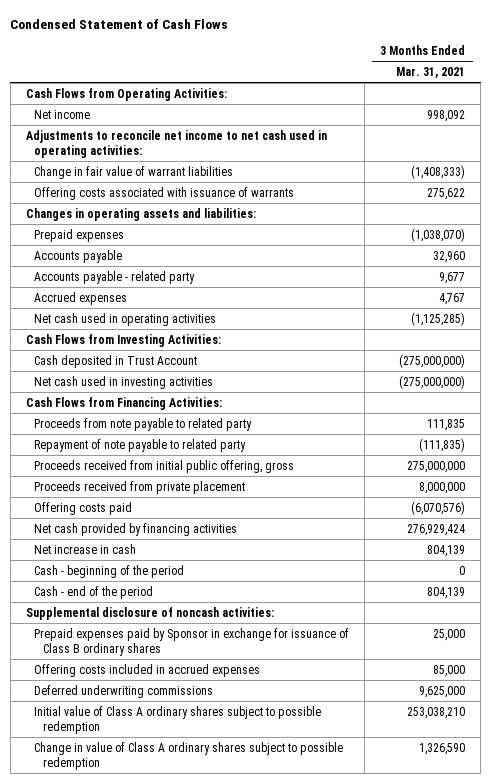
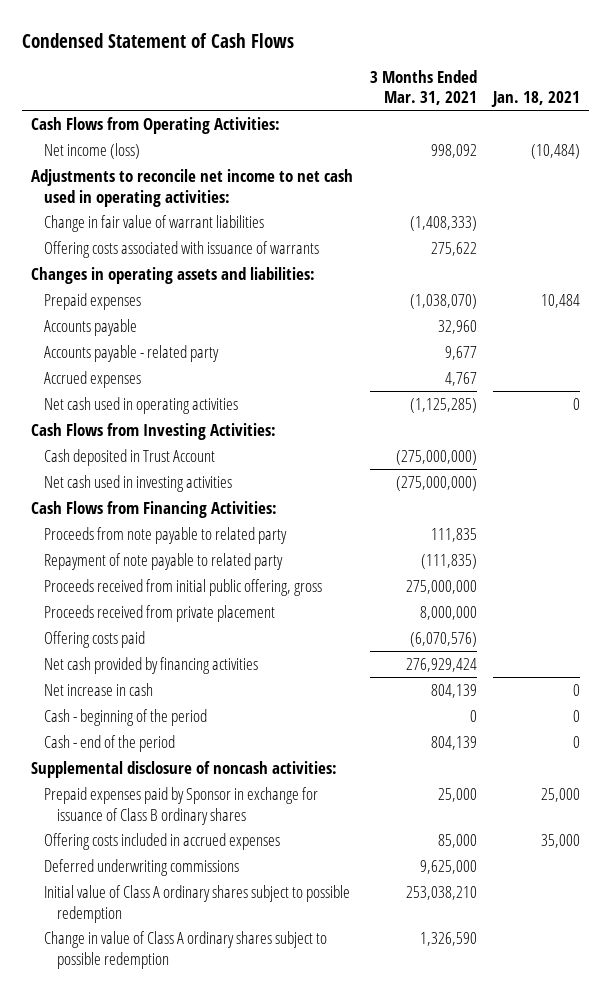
none -> [491,91,581,108] Jan. 18, 2021
[34,109,91,119] Net income -> [43,142,140,159] Net income (loss)

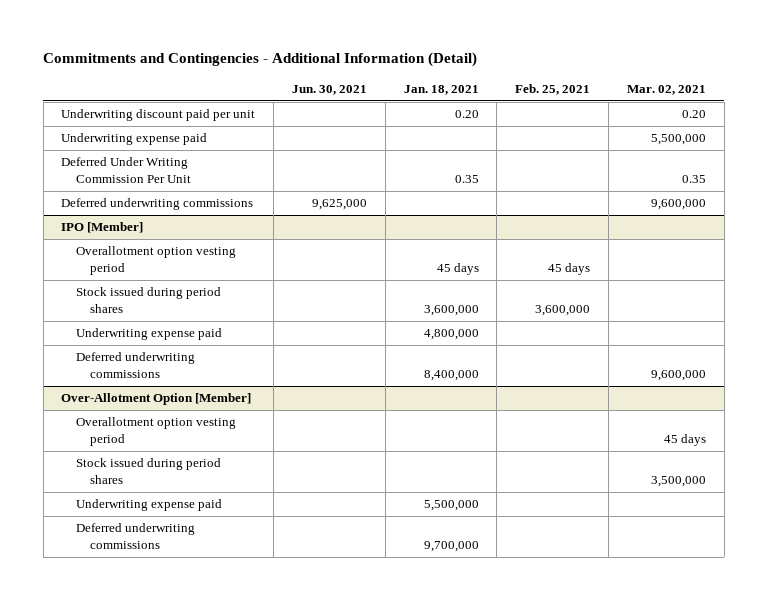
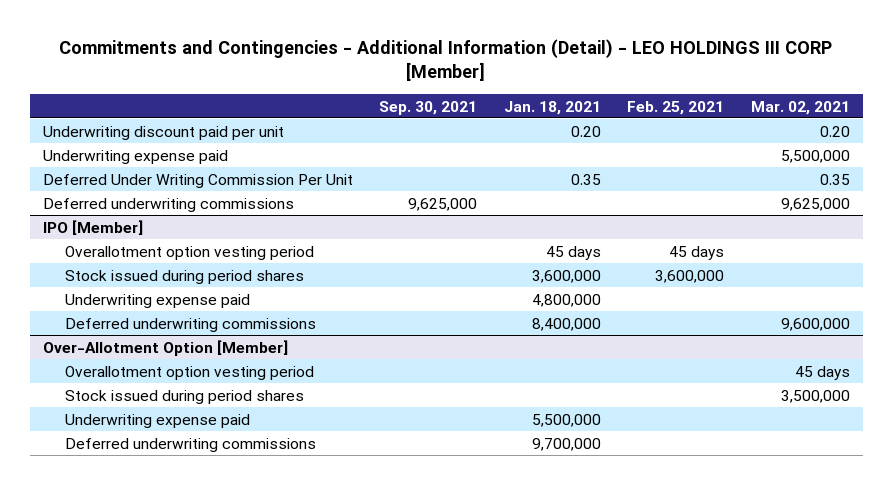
[43,52,478,68] Commitments and Contingencies - Additional Information (Detail) -> [59,38,833,82] Commitments and Contingencies - Additional Information (Detail) - LEO HOLDINGS III CORP [Member]
[291,84,367,95] Jun. 30, 2021 -> none
none -> [379,100,478,115] Sep. 30, 2021
[650,199,706,211] 9,600,000 -> [780,197,850,211] 9,625,000

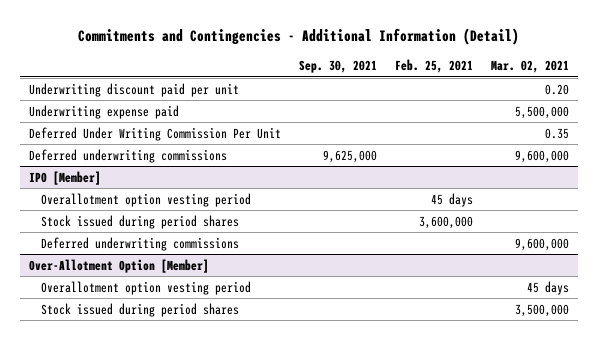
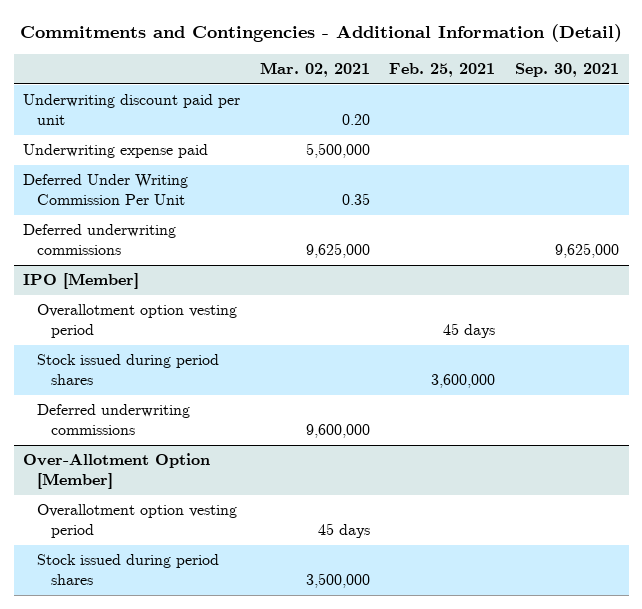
[515,149,570,163] 9,600,000 -> [305,243,370,259] 9,625,000

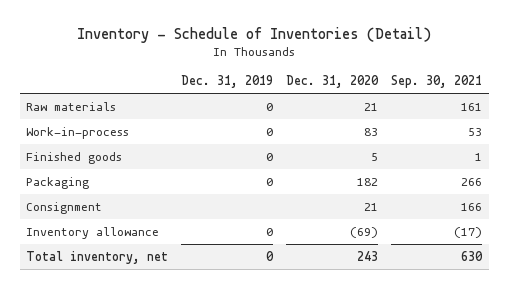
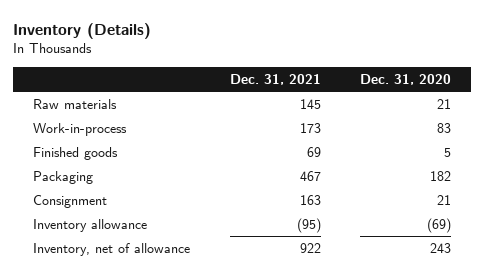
[77,26,432,43] Inventory - Schedule of Inventories (Detail) -> [13,22,152,39] Inventory (Details)
[181,75,274,89] Dec. 31, 2019 -> none
[391,75,483,89] Sep. 30, 2021 -> none
none -> [229,73,321,85] Dec. 31, 2021
[26,250,169,264] Total inventory, net -> [33,242,191,256] Inventory, net of allowance

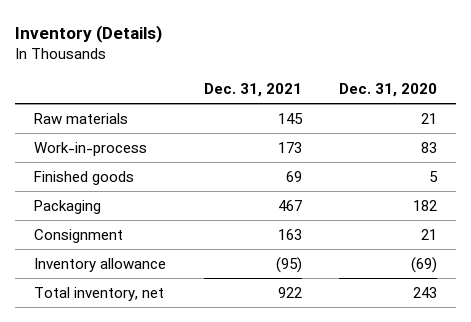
[33,242,191,256] Inventory, net of allowance -> [34,287,165,302] Total inventory, net

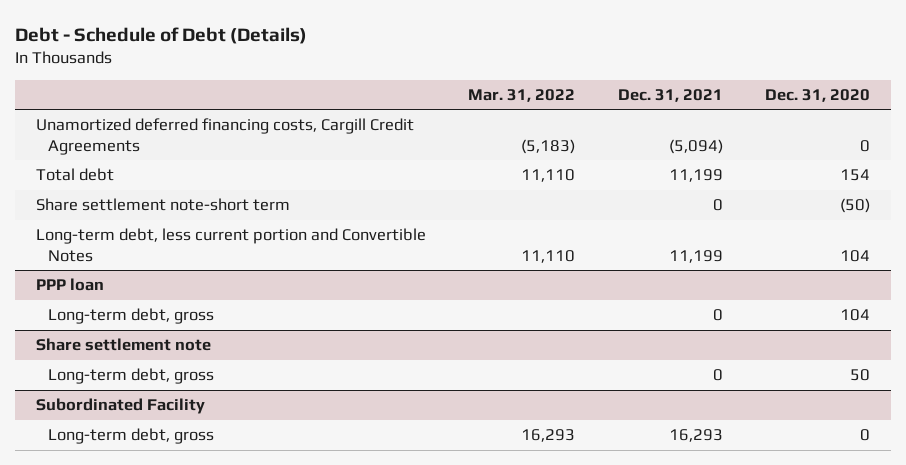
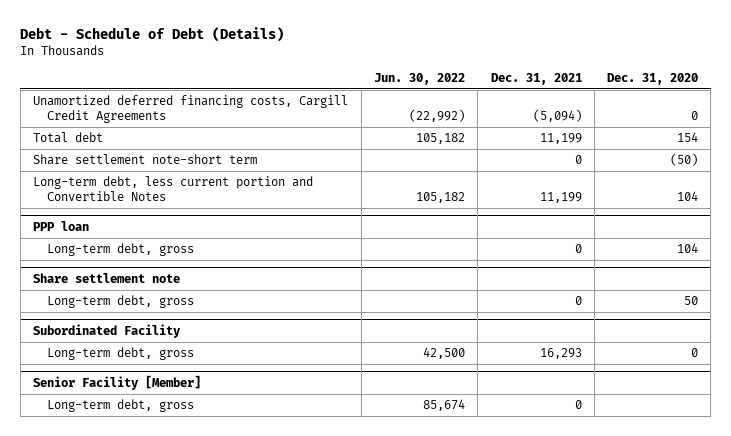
[468,89,576,103] Mar. 31, 2022 -> none
none -> [373,72,465,85] Jun. 30, 2022
none -> [33,374,202,390] Senior Facility [Member]
none -> [46,399,194,413] Long-term debt, gross

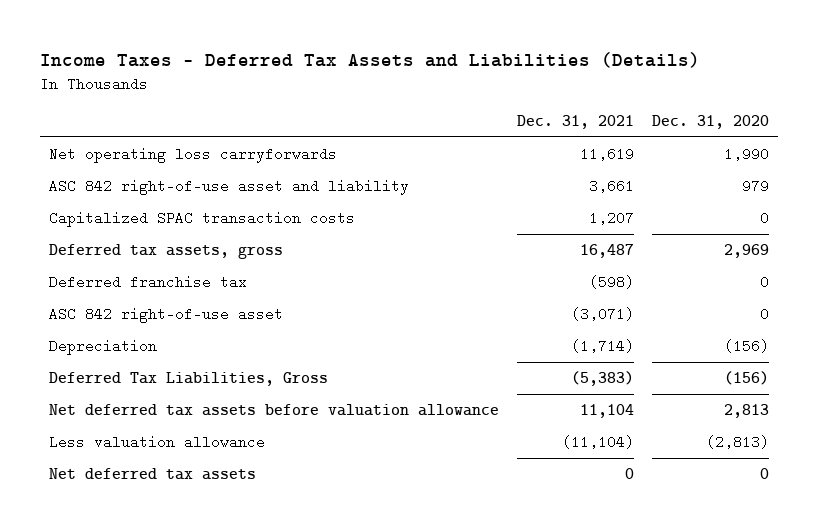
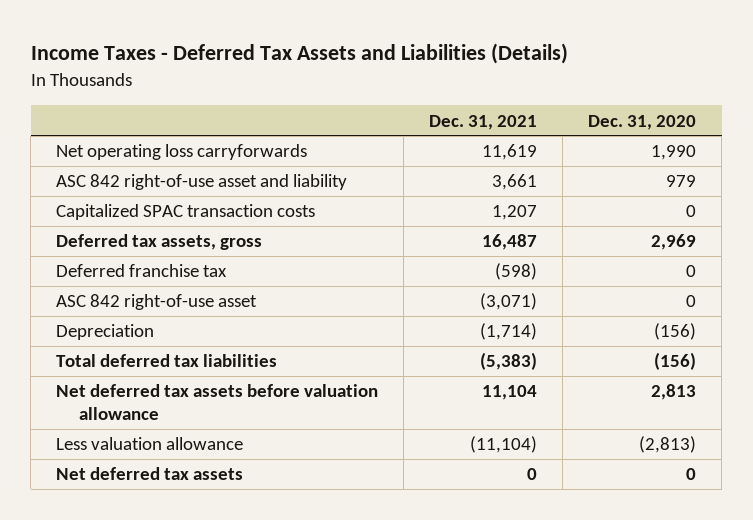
[48,371,328,386] Deferred Tax Liabilities, Gross -> [56,354,278,368] Total deferred tax liabilities

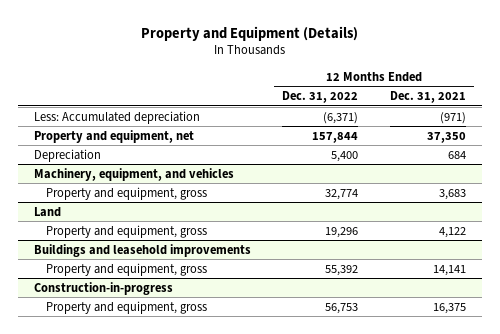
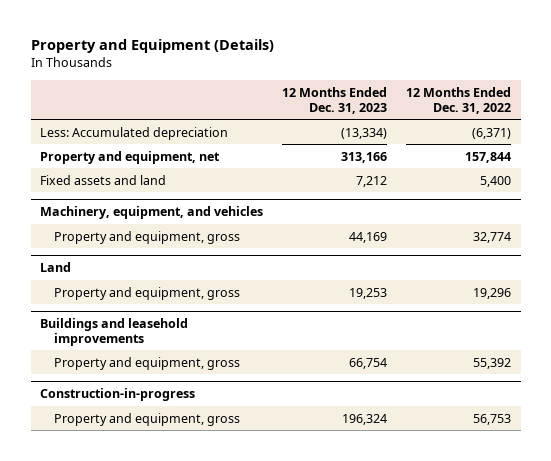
[389,91,466,104] Dec. 31, 2021 -> none
none -> [282,86,388,114] 12 Months Ended Dec. 31, 2023
[33,148,101,162] Depreciation -> [40,174,167,185] Fixed assets and land

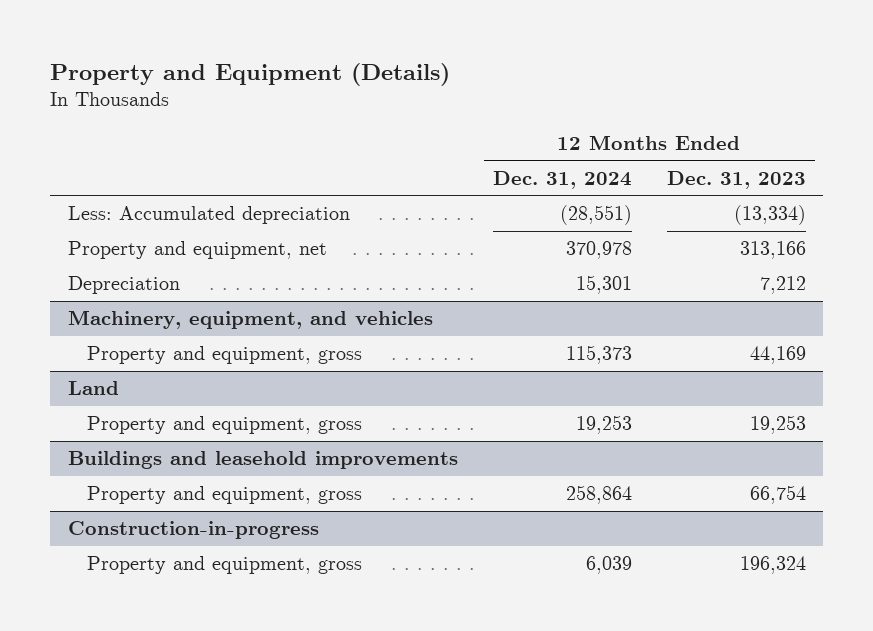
[406,86,512,114] 12 Months Ended Dec. 31, 2022 -> none
none -> [492,170,632,189] Dec. 31, 2024
[40,174,167,185] Fixed assets and land -> [67,276,180,295] Depreciation

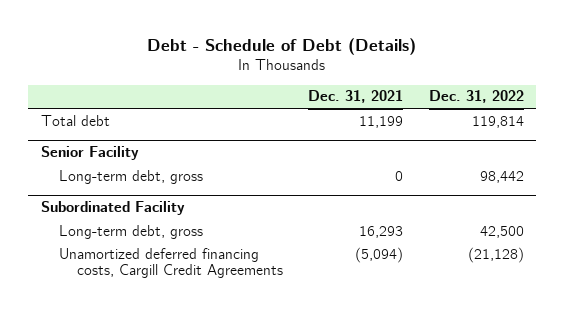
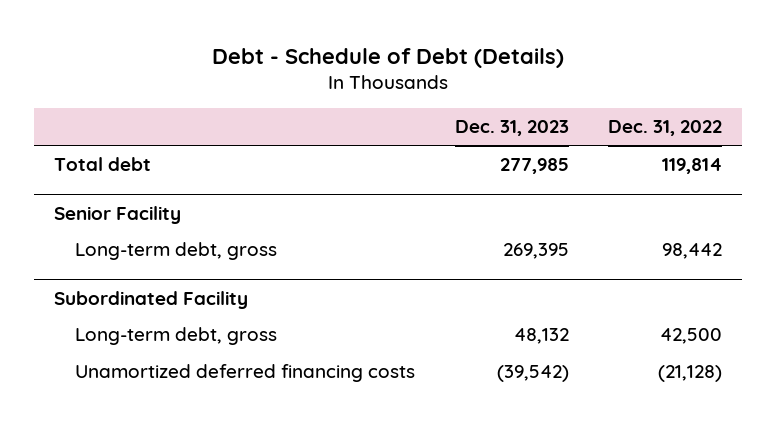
[308,90,404,104] Dec. 31, 2021 -> none
none -> [454,120,569,137] Dec. 31, 2023
[58,247,283,279] Unamortized deferred financing costs, Cargill Credit Agreements -> [74,364,415,383] Unamortized deferred financing costs

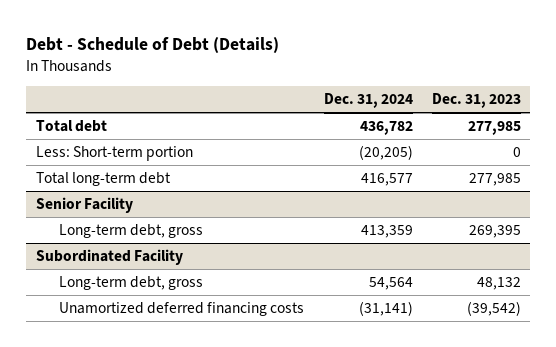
[608,120,723,137] Dec. 31, 2022 -> none
none -> [323,93,413,109] Dec. 31, 2024
none -> [35,146,193,162] Less: Short-term portion
none -> [35,172,171,187] Total long-term debt

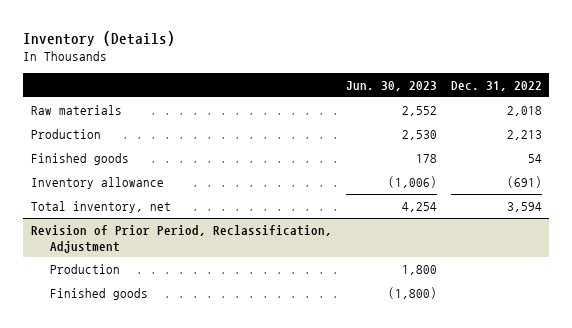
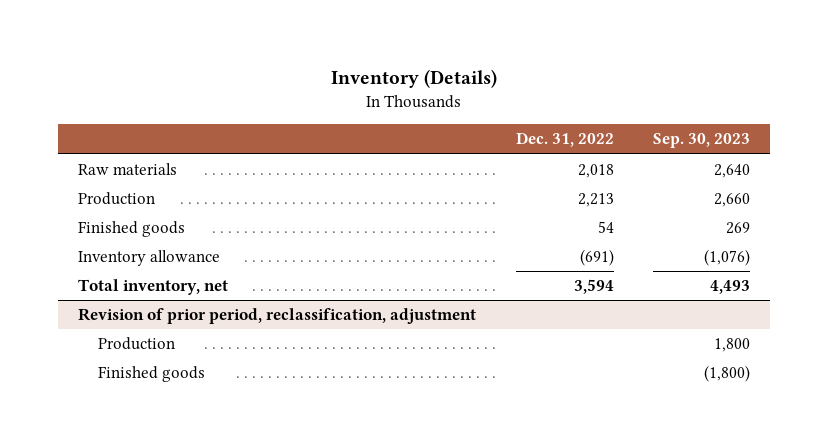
[345,80,437,91] Jun. 30, 2023 -> none
none -> [653,133,751,149] Sep. 30, 2023
[30,224,332,253] Revision of Prior Period, Reclassification, Adjustment -> [77,308,476,325] Revision of prior period, reclassification, adjustment

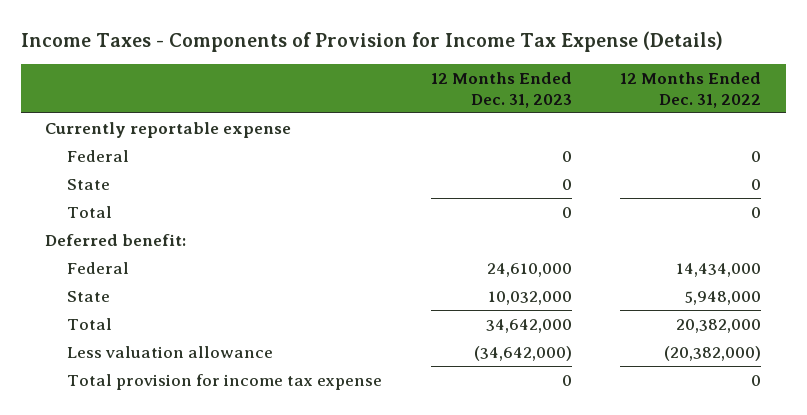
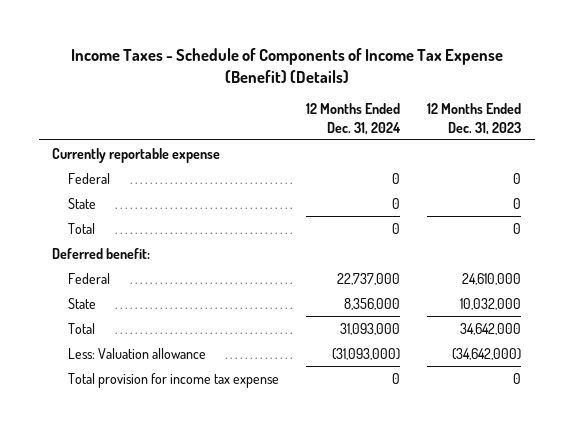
[20,31,723,53] Income Taxes - Components of Provision for Income Tax Expense (Details) -> [70,47,503,83] Income Taxes - Schedule of Components of Income Tax Expense (Benefit) (Details)
[620,72,762,108] 12 Months Ended Dec. 31, 2022 -> none
none -> [306,103,402,135] 12 Months Ended Dec. 31, 2024
[66,345,273,358] Less valuation allowance -> [67,347,206,359] Less: Valuation allowance

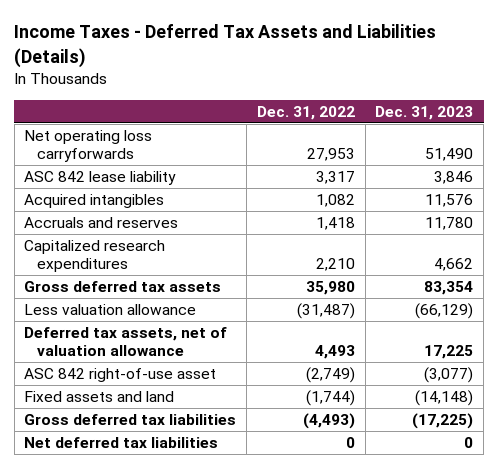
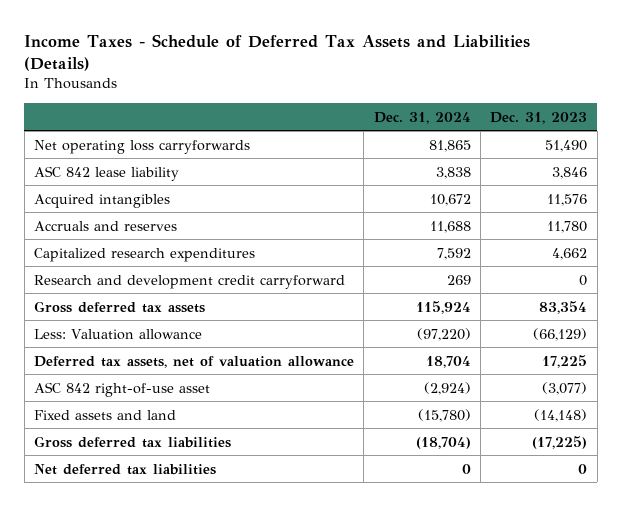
[14,24,437,68] Income Taxes - Deferred Tax Assets and Liabilities (Details) -> [24,33,531,71] Income Taxes - Schedule of Deferred Tax Assets and Liabilities (Details)
[256,105,355,120] Dec. 31, 2022 -> none
none -> [373,111,471,124] Dec. 31, 2024
none -> [33,274,345,289] Research and development credit carryforward
[24,304,197,316] Less valuation allowance -> [33,328,202,340] Less: Valuation allowance

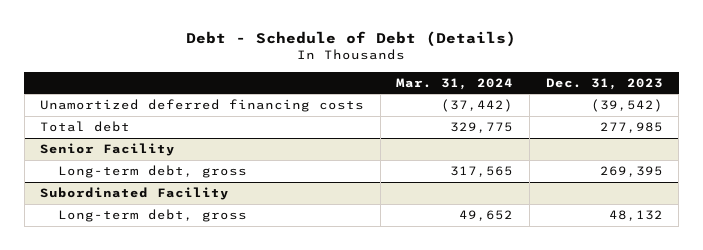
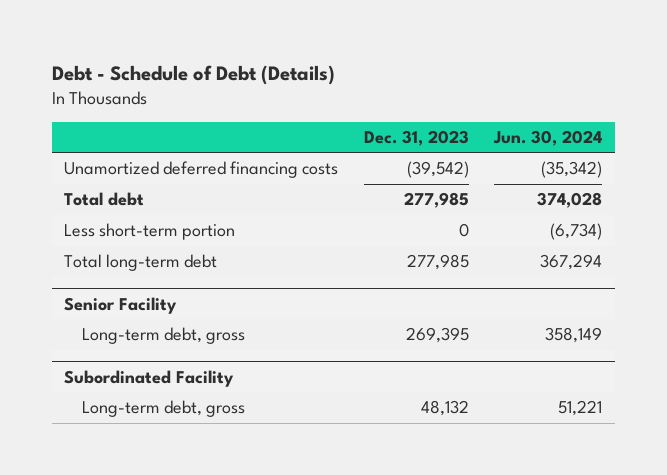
[396,77,514,90] Mar. 31, 2024 -> none
none -> [493,130,603,147] Jun. 30, 2024
none -> [64,223,236,241] Less short-term portion
none -> [64,254,218,272] Total long-term debt

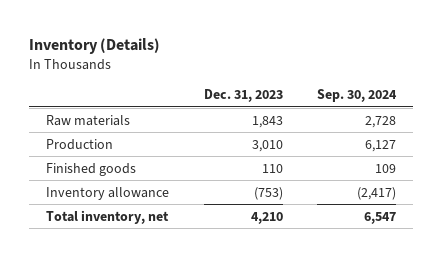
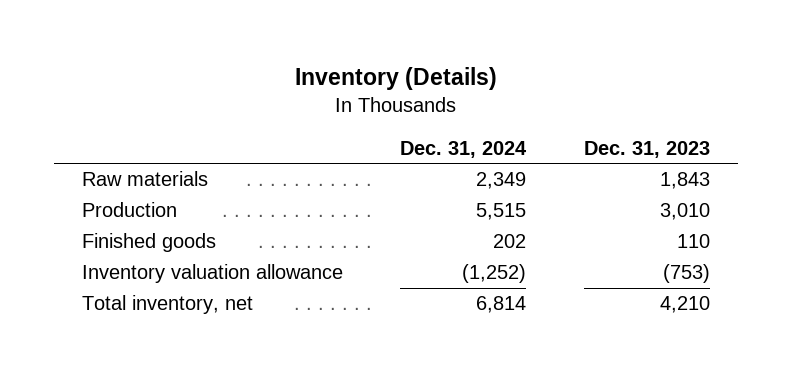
[317,89,398,103] Sep. 30, 2024 -> none
none -> [400,140,528,158] Dec. 31, 2024
[45,186,169,200] Inventory allowance -> [82,264,344,284] Inventory valuation allowance

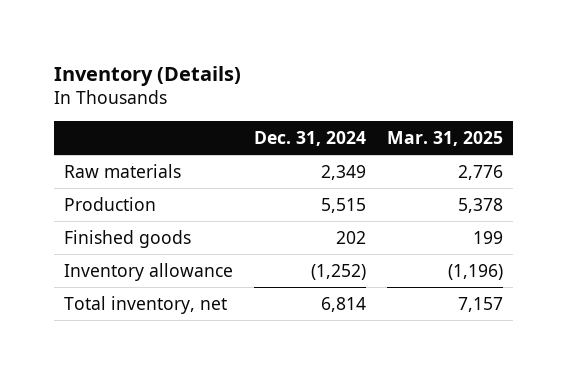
[583,140,710,158] Dec. 31, 2023 -> none
none -> [386,131,503,147] Mar. 31, 2025
[82,264,344,284] Inventory valuation allowance -> [64,262,234,281] Inventory allowance

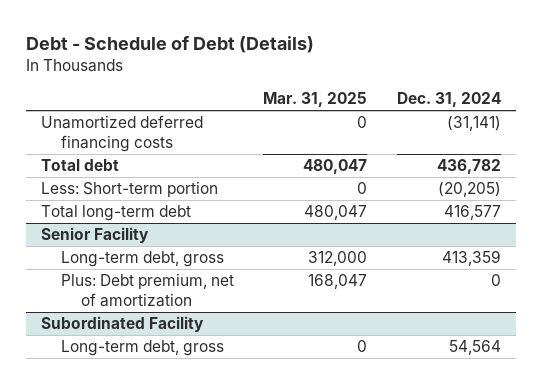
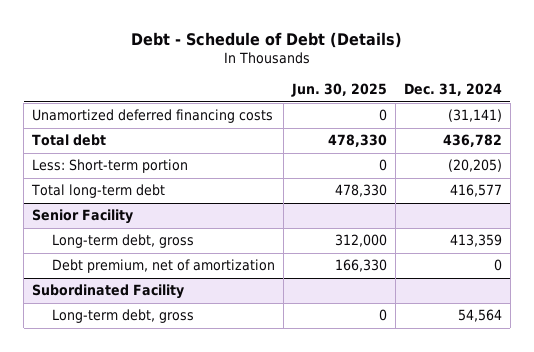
[263,92,368,108] Mar. 31, 2025 -> none
none -> [290,83,387,98] Jun. 30, 2025
[60,273,234,307] Plus: Debt premium, net of amortization -> [52,259,276,274] Debt premium, net of amortization

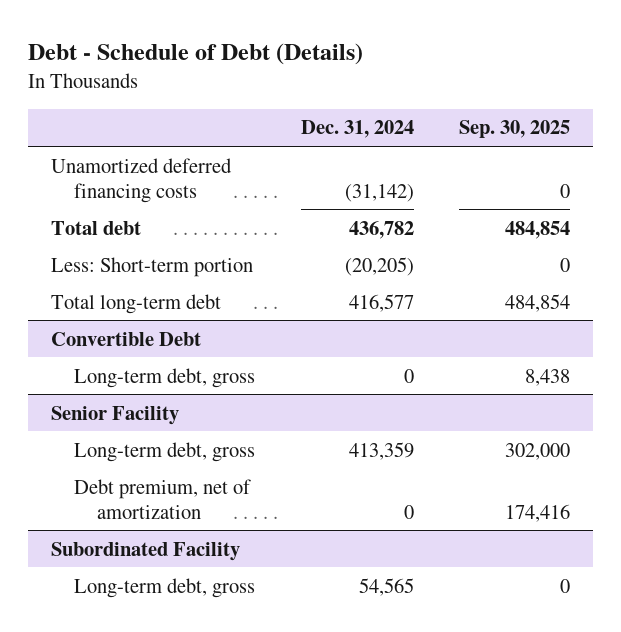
[290,83,387,98] Jun. 30, 2025 -> none
none -> [459,120,571,139] Sep. 30, 2025
[447,109,502,123] (31,141) -> [344,183,414,202] (31,142)
none -> [50,331,201,346] Convertible Debt
none -> [73,367,255,388] Long-term debt, gross
[457,309,502,323] 54,564 -> [358,577,414,596] 54,565

